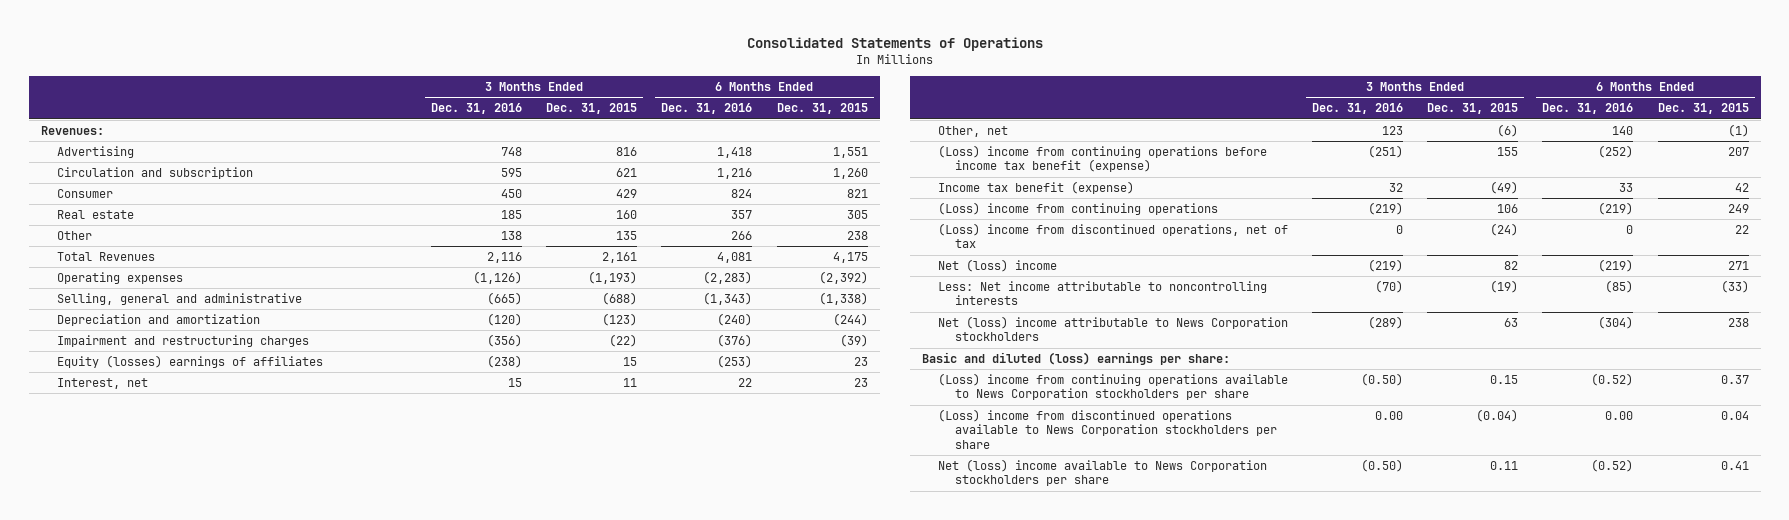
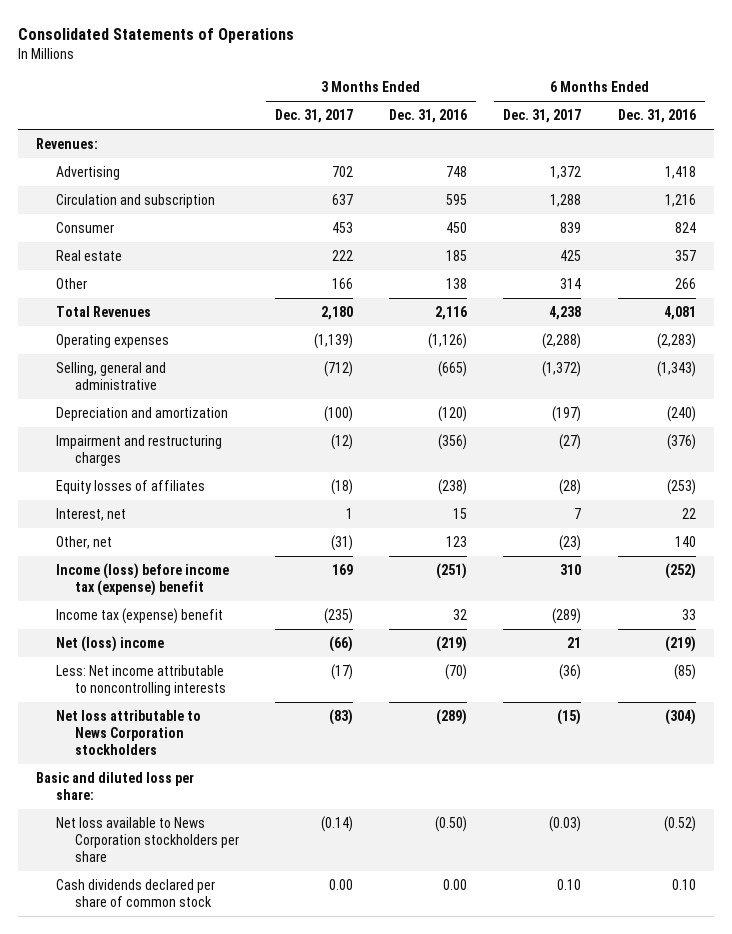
[546,103,638,115] Dec. 31, 2015 -> none
[776,103,868,115] Dec. 31, 2015 -> none
none -> [275,109,354,124] Dec. 31, 2017
none -> [503,109,582,124] Dec. 31, 2017
[57,355,324,369] Equity (losses) earnings of affiliates -> [55,480,205,495] Equity losses of affiliates
[938,202,1219,216] (Loss) income from continuing operations -> none
[938,223,1289,249] (Loss) income from discontinued operations, net of tax -> none
[938,145,1268,173] (Loss) income from continuing operations before income tax benefit (expense) -> [55,563,229,597] Income (loss) before income tax (expense) benefit
[938,181,1135,195] Income tax benefit (expense) -> [55,608,223,625] Income tax (expense) benefit
[938,373,1289,401] (Loss) income from continuing operations available to News Corporation stockholders per share -> none
[938,409,1277,449] (Loss) income from discontinued operations available to News Corporation stockholders per share -> none
[938,316,1289,342] Net (loss) income attributable to News Corporation stockholders -> [55,710,201,756] Net loss attributable to News Corporation stockholders
[921,352,1230,366] Basic and diluted (loss) earnings per share: -> [36,772,195,801] Basic and diluted loss per share:
[938,459,1268,487] Net (loss) income available to News Corporation stockholders per share -> [55,817,240,863] Net loss available to News Corporation stockholders per share
none -> [55,879,215,908] Cash dividends declared per share of common stock

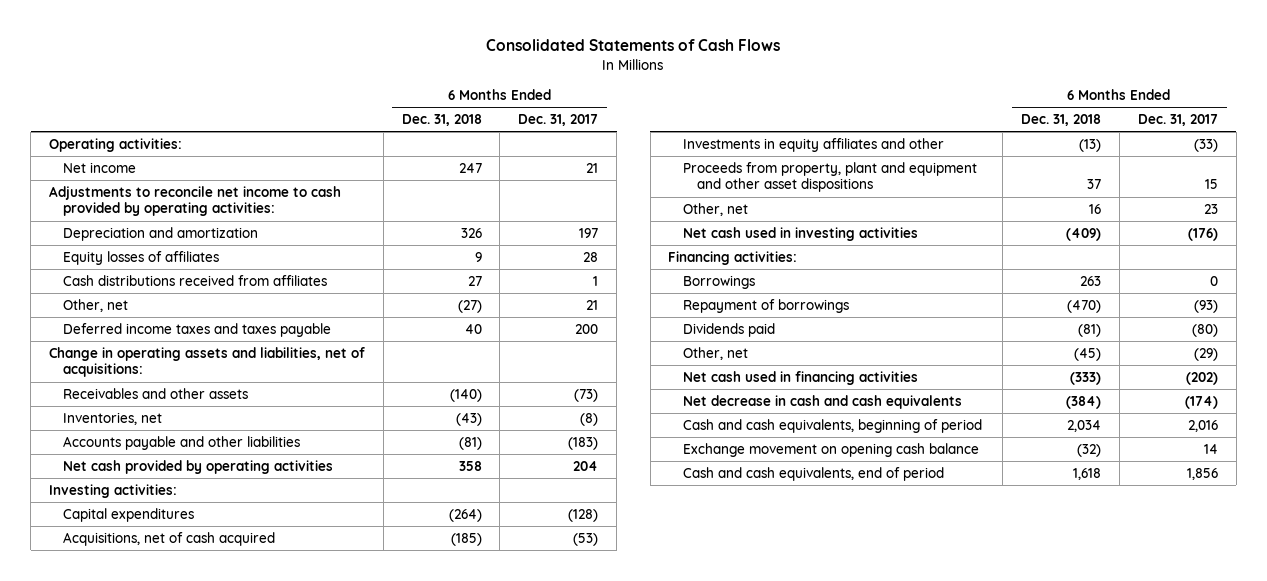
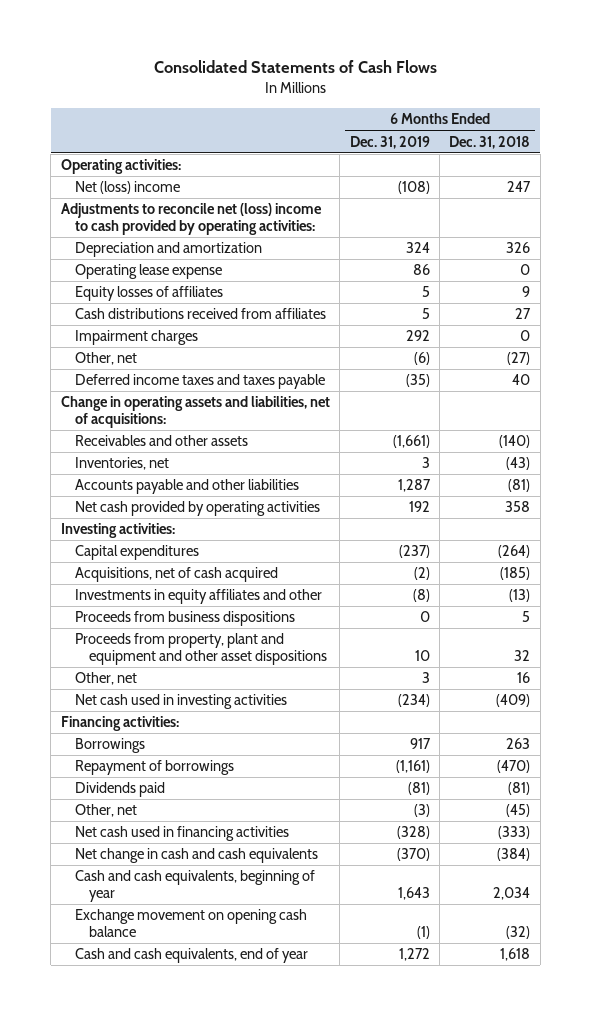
[518,114,599,127] Dec. 31, 2017 -> none
none -> [349,135,430,149] Dec. 31, 2019
[63,161,137,173] Net income -> [75,181,181,195] Net (loss) income
[48,185,341,217] Adjustments to reconcile net income to cash provided by operating activities: -> [60,203,322,236] Adjustments to reconcile net (loss) income to cash provided by operating activities:
none -> [75,264,223,280] Operating lease expense
none -> [75,330,199,346] Impairment charges
none -> [75,611,296,627] Proceeds from business dispositions
[1087,179,1102,190] 37 -> [514,650,531,662] 32
[682,394,962,409] Net decrease in cash and cash equivalents -> [75,848,319,864] Net change in cash and cash equivalents
[682,418,982,433] Cash and cash equivalents, beginning of period -> [75,870,316,903] Cash and cash equivalents, beginning of year
[682,466,944,481] Cash and cash equivalents, end of period -> [75,948,309,964] Cash and cash equivalents, end of year

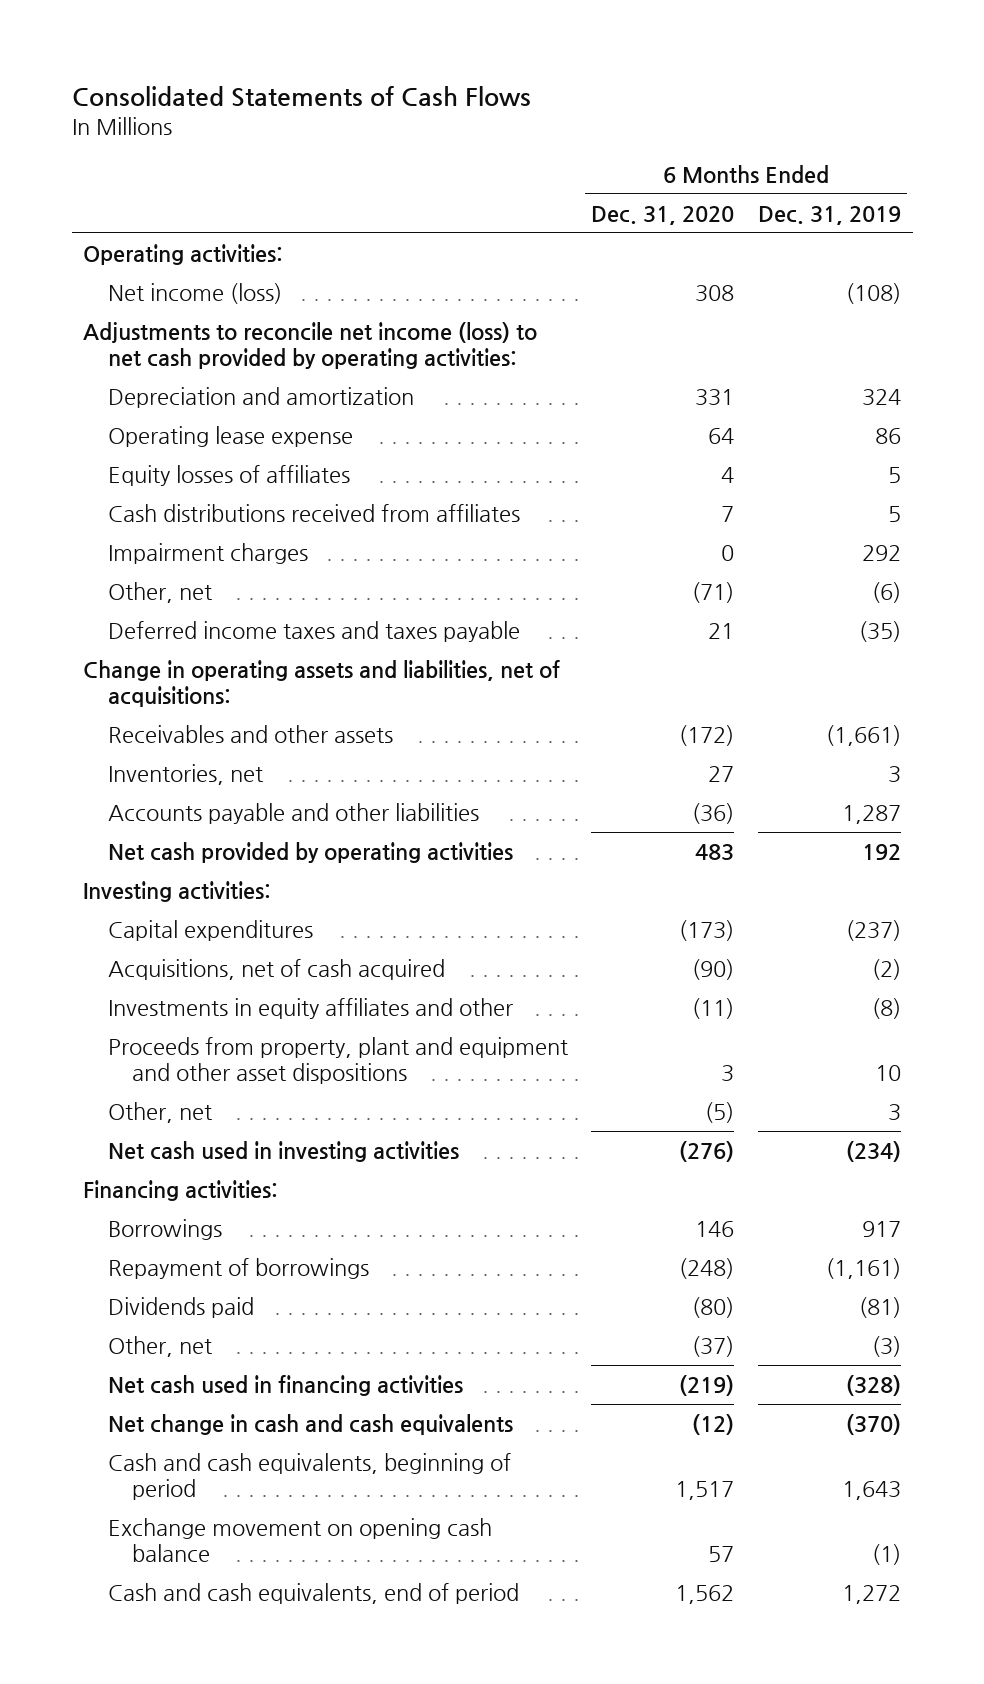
[449,135,531,149] Dec. 31, 2018 -> none
none -> [591,205,735,225] Dec. 31, 2020
[75,181,181,195] Net (loss) income -> [107,282,282,304] Net income (loss)
[60,203,322,236] Adjustments to reconcile net (loss) income to cash provided by operating activities: -> [83,321,538,370] Adjustments to reconcile net income (loss) to net cash provided by operating activities:
[75,611,296,627] Proceeds from business dispositions -> none
[75,870,316,903] Cash and cash equivalents, beginning of year -> [107,1452,511,1501] Cash and cash equivalents, beginning of period
[75,948,309,964] Cash and cash equivalents, end of year -> [107,1582,519,1604] Cash and cash equivalents, end of period

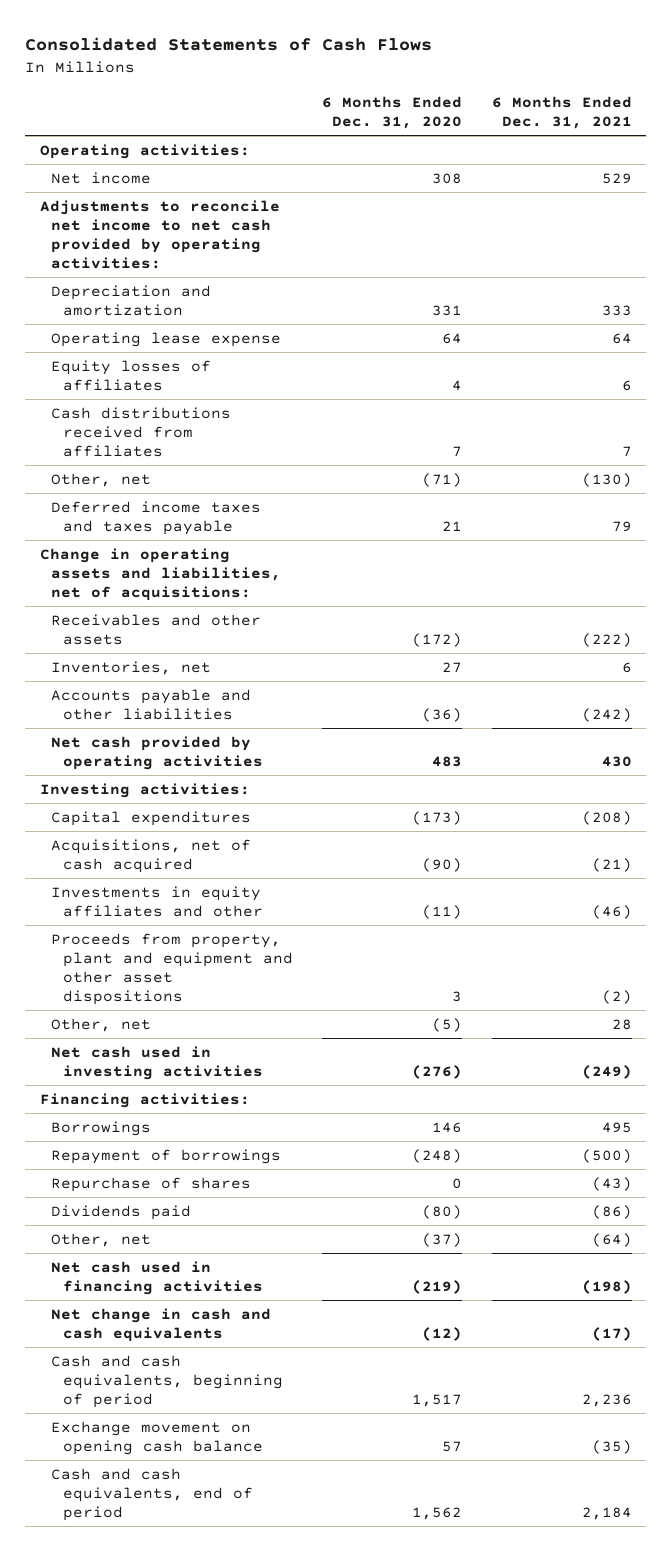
[757,205,901,225] Dec. 31, 2019 -> none
none -> [491,95,632,130] 6 Months Ended Dec. 31, 2021
[107,282,282,304] Net income (loss) -> [51,171,152,184] Net income
[83,321,538,370] Adjustments to reconcile net income (loss) to net cash provided by operating activities: -> [39,199,280,270] Adjustments to reconcile net income to net cash provided by operating activities:
[107,542,308,564] Impairment charges -> none
none -> [51,1176,252,1192] Repurchase of shares

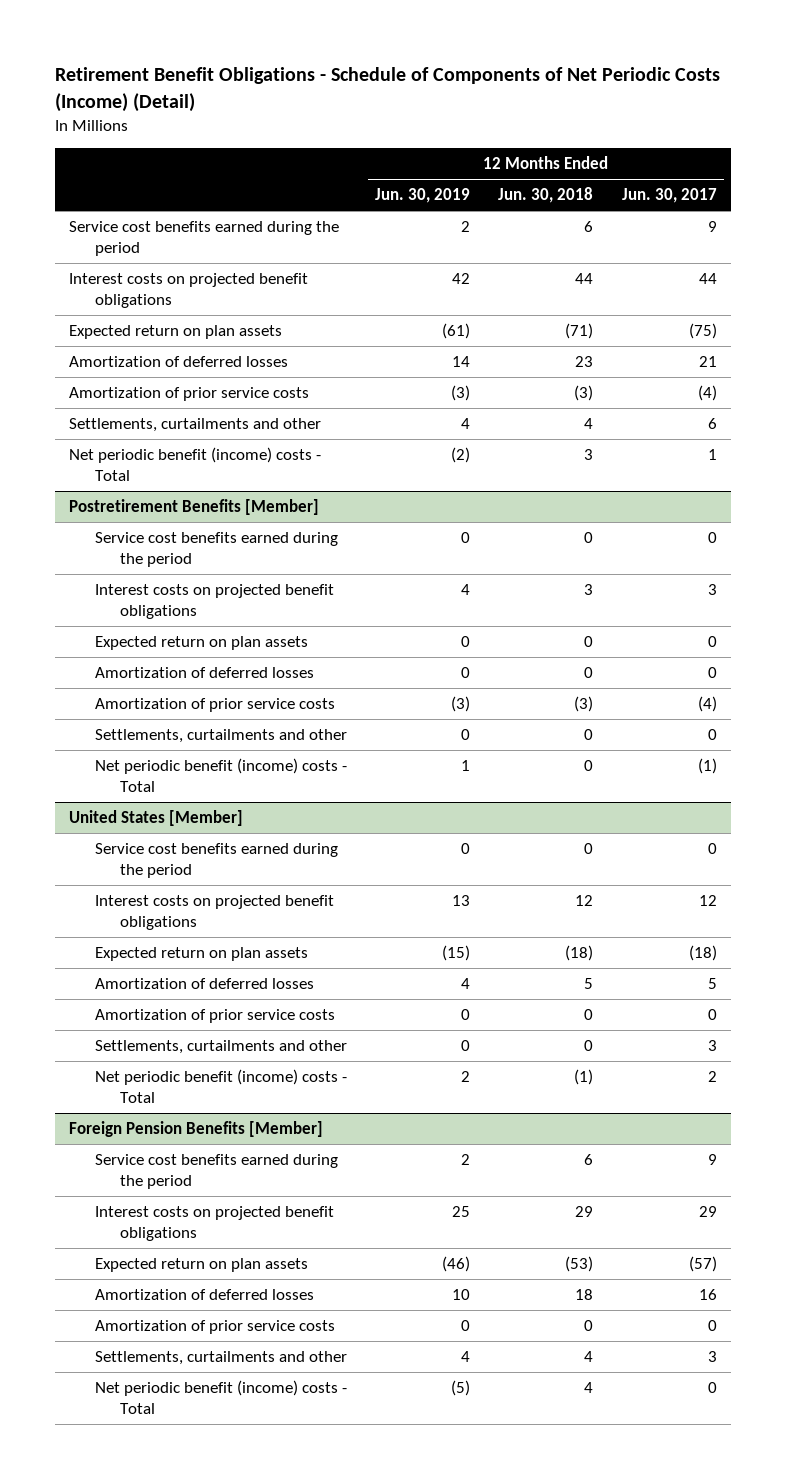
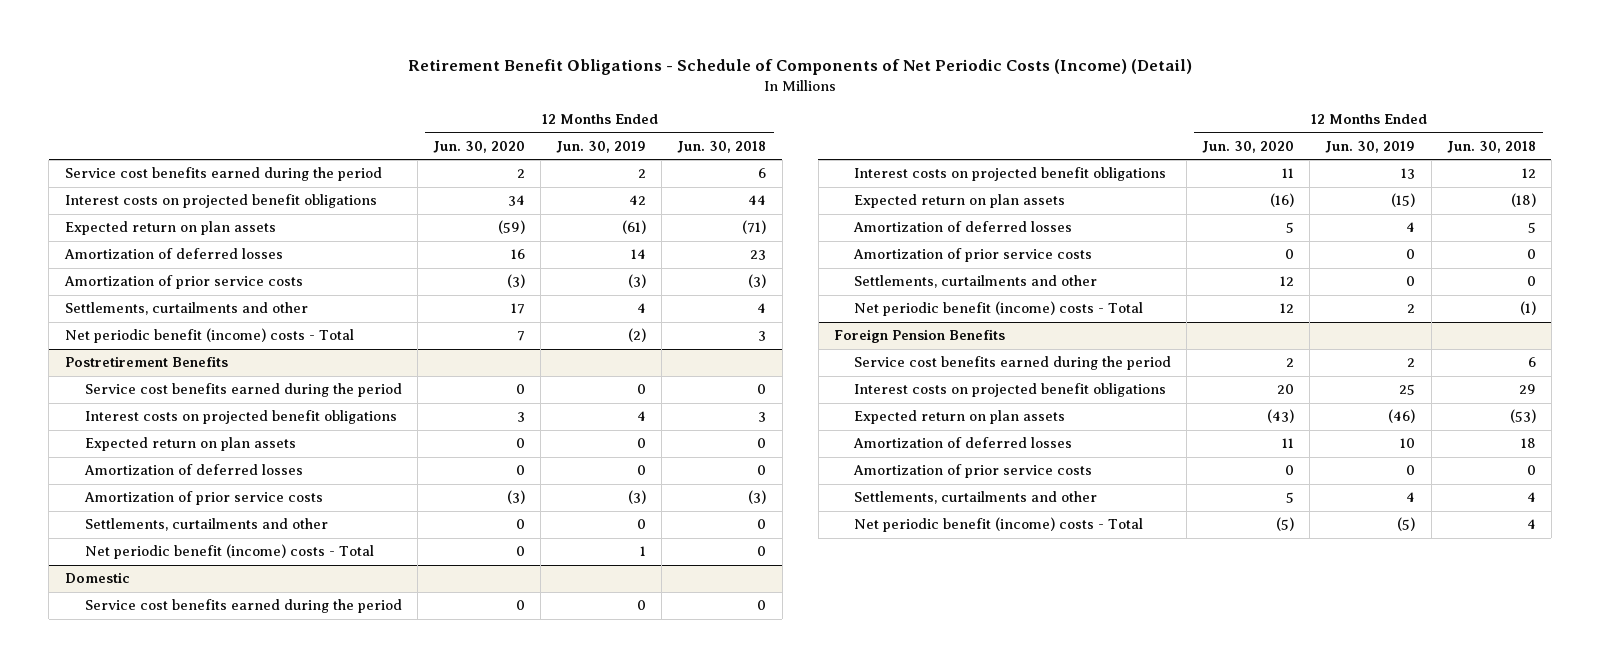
[621,188,717,204] Jun. 30, 2017 -> none
none -> [433,140,526,153] Jun. 30, 2020
[69,499,320,516] Postretirement Benefits [Member] -> [64,356,228,368] Postretirement Benefits
[69,810,244,827] United States [Member] -> [64,572,130,584] Domestic
[69,1121,324,1138] Foreign Pension Benefits [Member] -> [833,329,1005,344] Foreign Pension Benefits

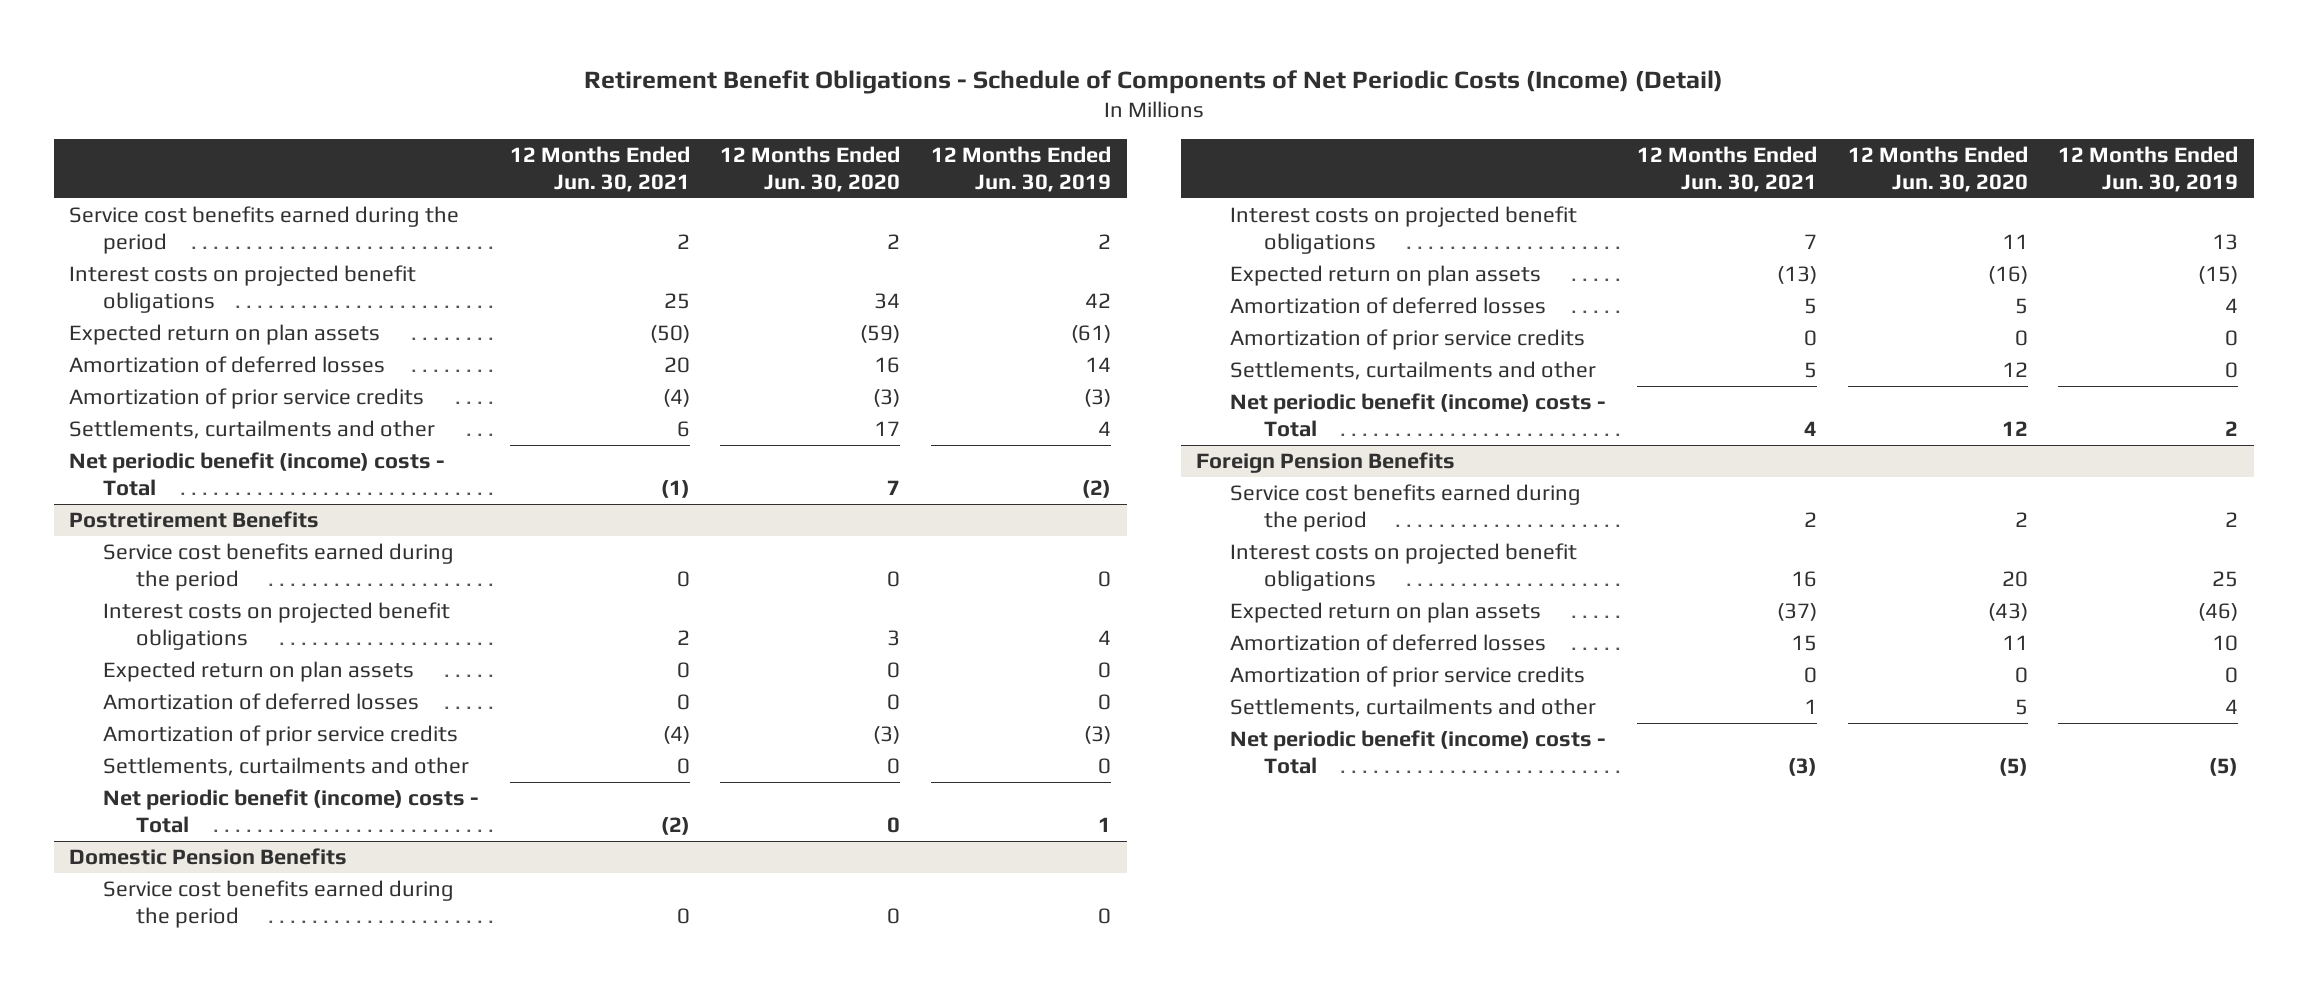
[677,140,767,153] Jun. 30, 2018 -> none
none -> [509,146,690,192] 12 Months Ended Jun. 30, 2021
[63,275,303,290] Amortization of prior service costs -> [69,388,425,410] Amortization of prior service credits
[83,491,323,506] Amortization of prior service costs -> [102,725,458,747] Amortization of prior service credits
[64,572,130,584] Domestic -> [69,848,348,866] Domestic Pension Benefits
[853,248,1093,263] Amortization of prior service costs -> [1230,329,1586,351] Amortization of prior service credits
[853,464,1093,479] Amortization of prior service costs -> [1230,666,1586,688] Amortization of prior service credits

